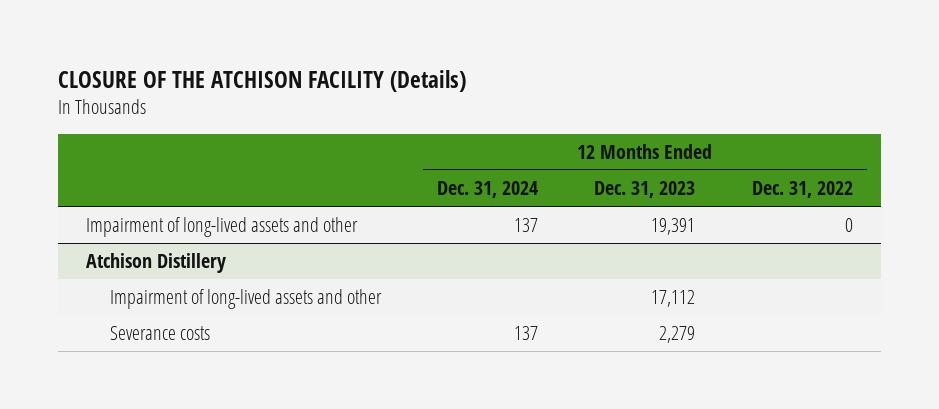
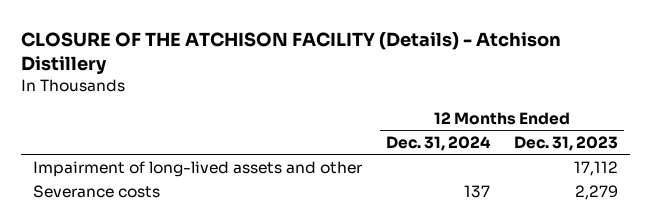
[58,70,467,93] CLOSURE OF THE ATCHISON FACILITY (Details) -> [21,31,562,74] CLOSURE OF THE ATCHISON FACILITY (Details) - Atchison Distillery
[751,180,853,198] Dec. 31, 2022 -> none
[86,216,359,237] Impairment of long-lived assets and other -> none
[86,252,227,273] Atchison Distillery -> none

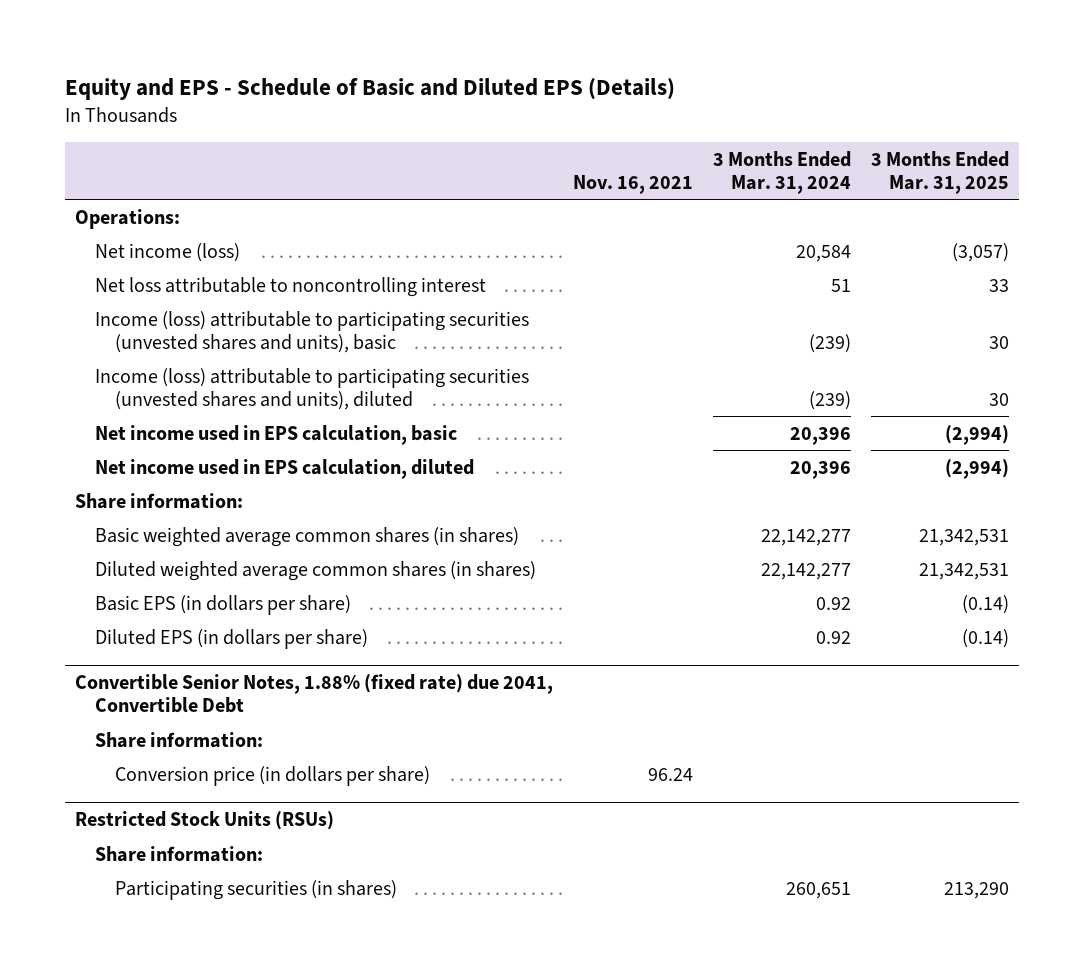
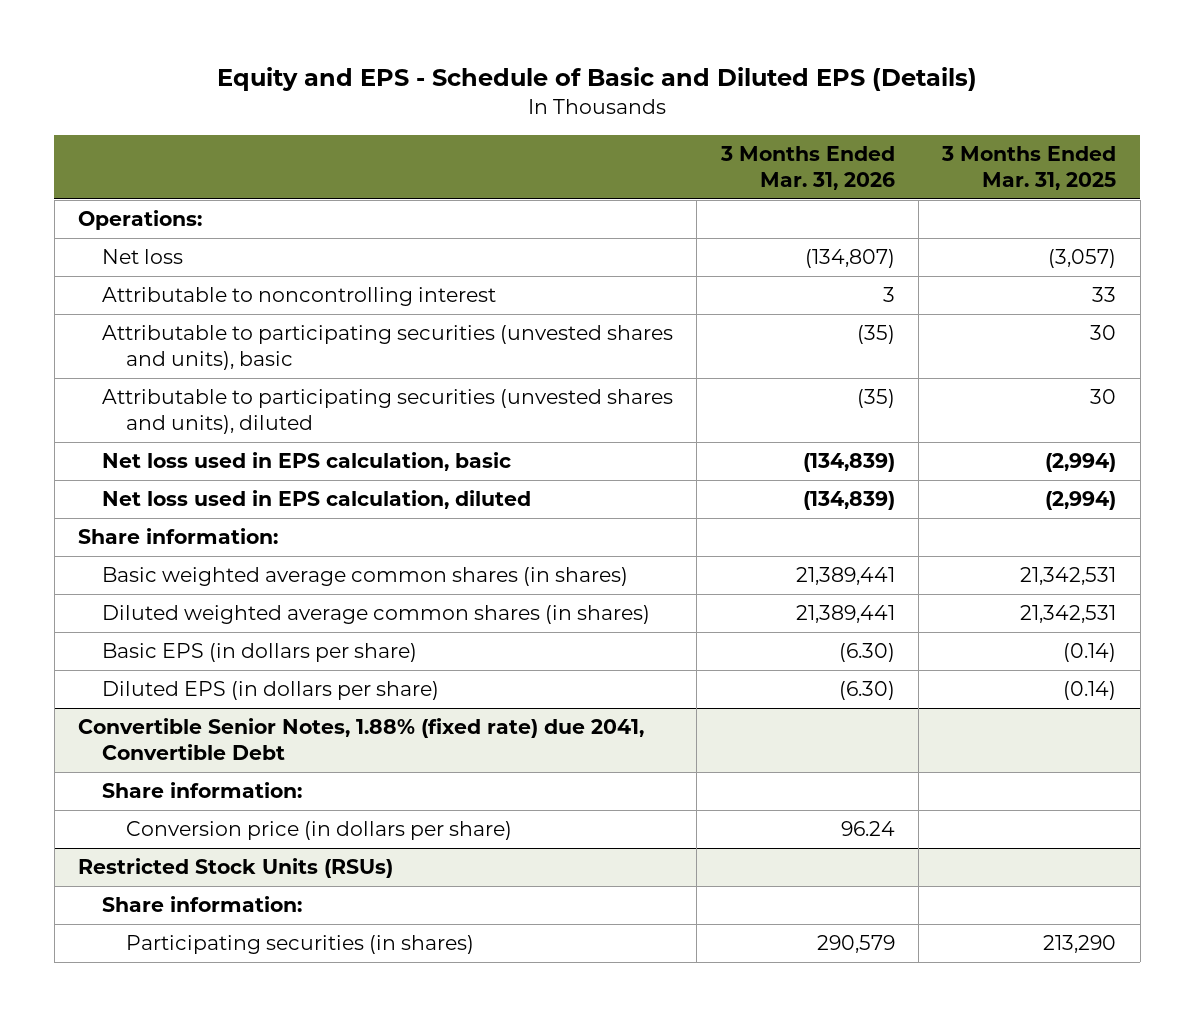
[572,174,693,194] Nov. 16, 2021 -> none
[712,150,851,194] 3 Months Ended Mar. 31, 2024 -> none
none -> [719,146,895,190] 3 Months Ended Mar. 31, 2026
[94,242,240,262] Net income (loss) -> [101,249,183,265] Net loss
[94,276,486,297] Net loss attributable to noncontrolling interest -> [101,287,496,307] Attributable to noncontrolling interest
[94,310,529,353] Income (loss) attributable to participating securities (unvested shares and units), basic -> [101,325,673,371] Attributable to participating securities (unvested shares and units), basic
[94,367,529,410] Income (loss) attributable to participating securities (unvested shares and units), diluted -> [101,389,673,435] Attributable to participating securities (unvested shares and units), diluted
[94,424,457,445] Net income used in EPS calculation, basic -> [101,452,511,472] Net loss used in EPS calculation, basic
[94,458,474,479] Net income used in EPS calculation, diluted -> [101,490,531,510] Net loss used in EPS calculation, diluted

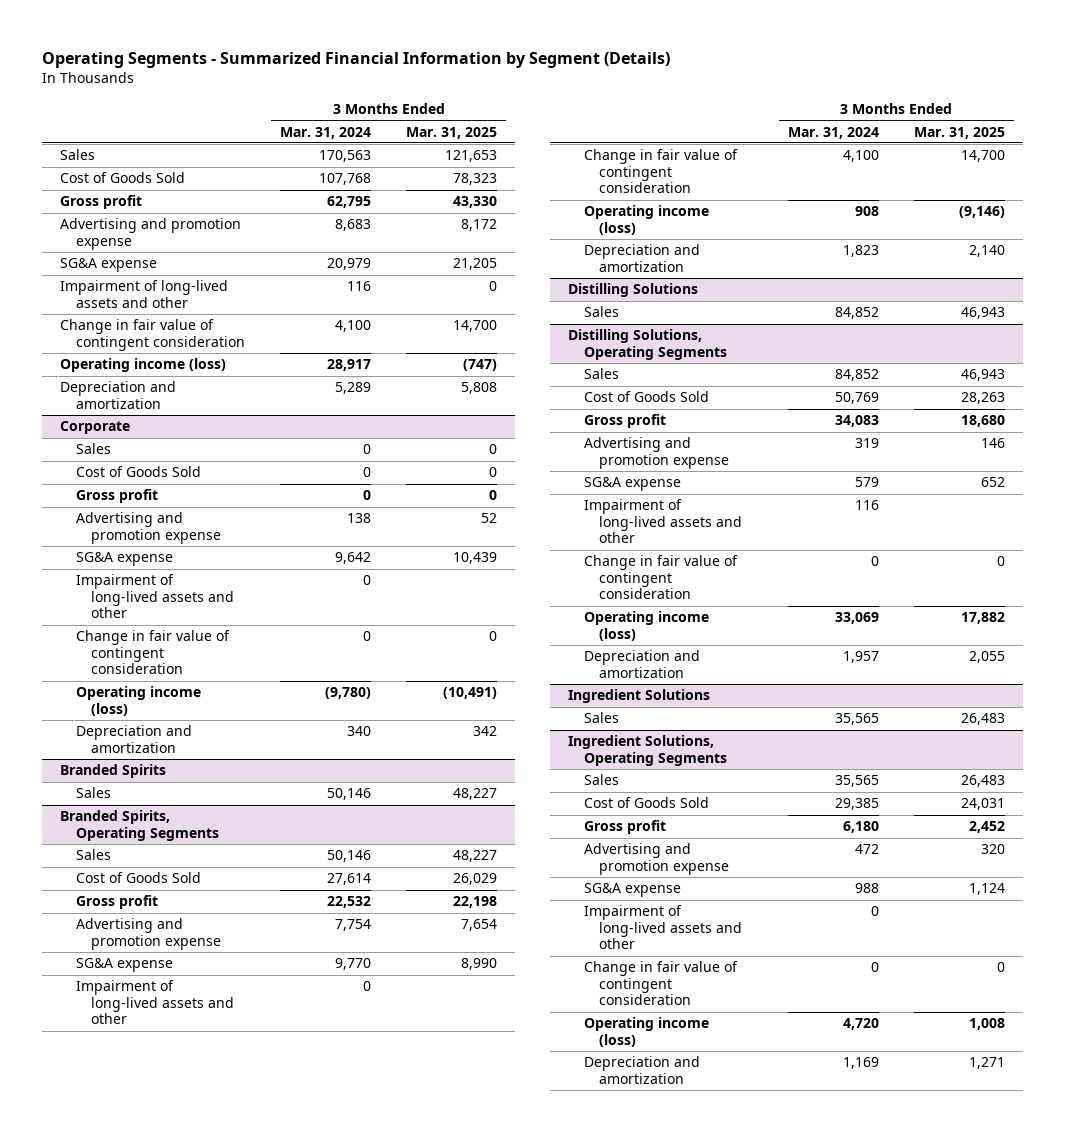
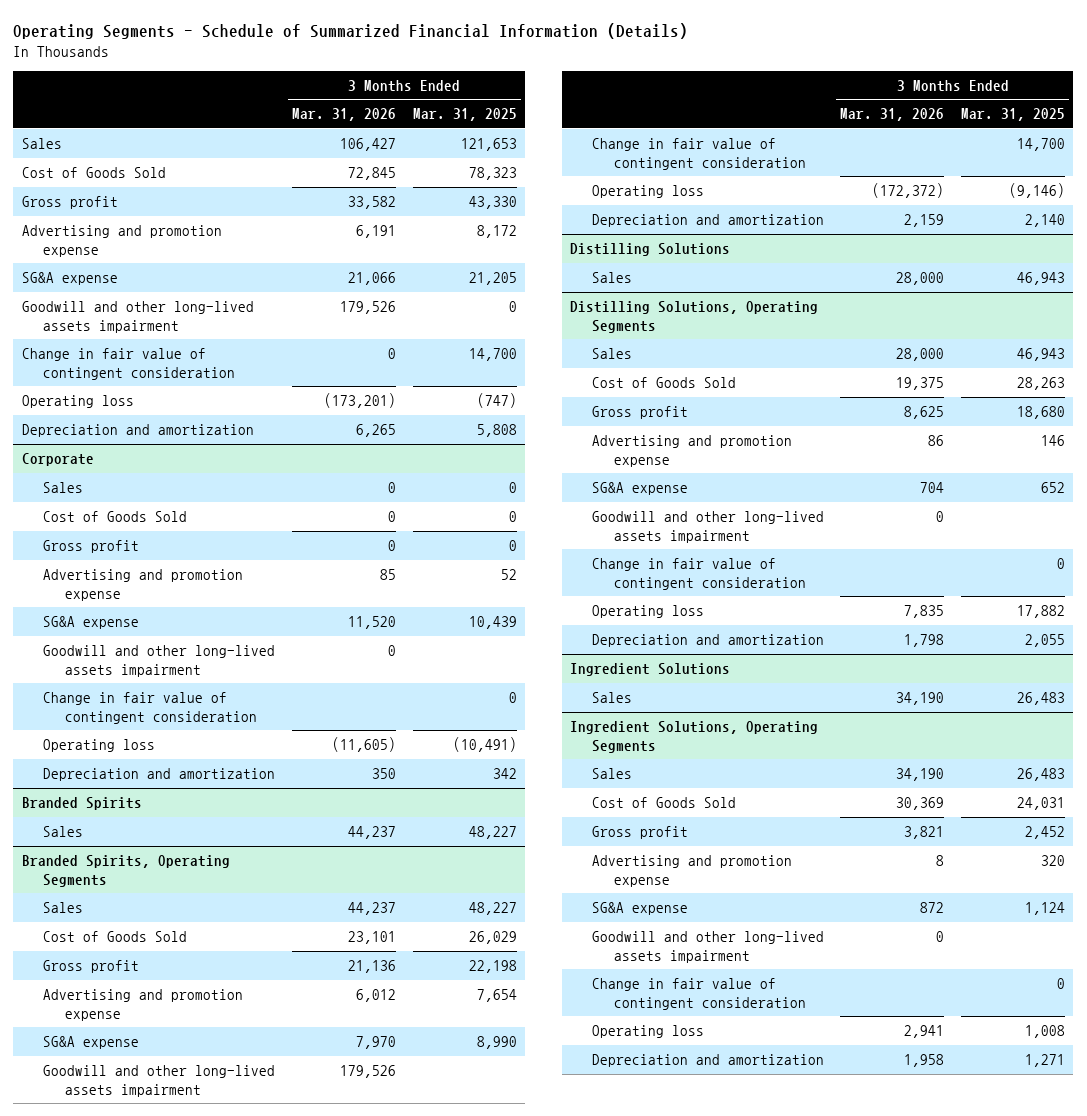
[42,52,671,69] Operating Segments - Summarized Financial Information by Segment (Details) -> [13,23,689,40] Operating Segments - Schedule of Summarized Financial Information (Details)
[279,126,371,139] Mar. 31, 2024 -> none
none -> [292,108,397,122] Mar. 31, 2026
[59,280,228,308] Impairment of long-lived assets and other -> [21,300,254,333] Goodwill and other long-lived assets impairment
[59,358,226,373] Operating income (loss) -> [21,394,134,408] Operating loss
[75,574,235,619] Impairment of long-lived assets and other -> [43,644,276,677] Goodwill and other long-lived assets impairment
[75,686,201,716] Operating income (loss) -> [43,738,156,752] Operating loss
[75,980,235,1025] Impairment of long-lived assets and other -> [43,1064,276,1097] Goodwill and other long-lived assets impairment
[583,205,709,235] Operating income (loss) -> [591,184,704,198] Operating loss
[583,499,743,544] Impairment of long-lived assets and other -> [591,510,824,543] Goodwill and other long-lived assets impairment
[583,611,709,641] Operating income (loss) -> [591,604,704,618] Operating loss
[583,905,743,950] Impairment of long-lived assets and other -> [591,930,824,963] Goodwill and other long-lived assets impairment
[583,1017,709,1047] Operating income (loss) -> [591,1024,704,1038] Operating loss

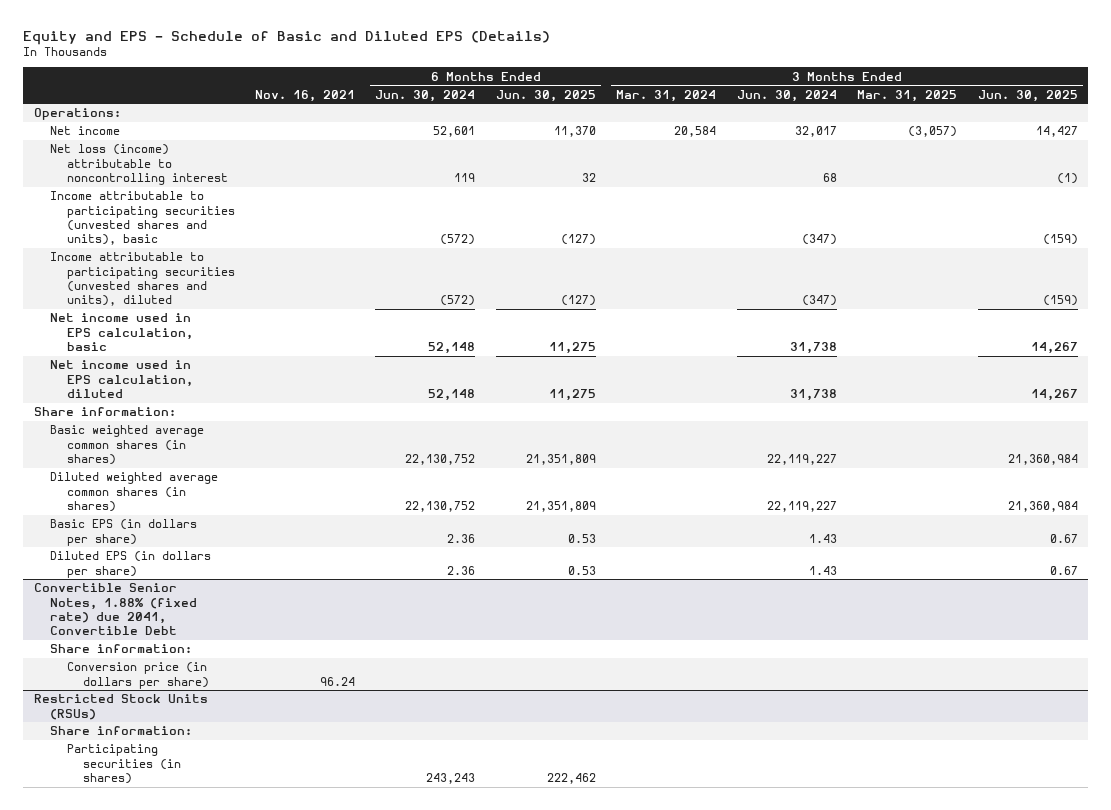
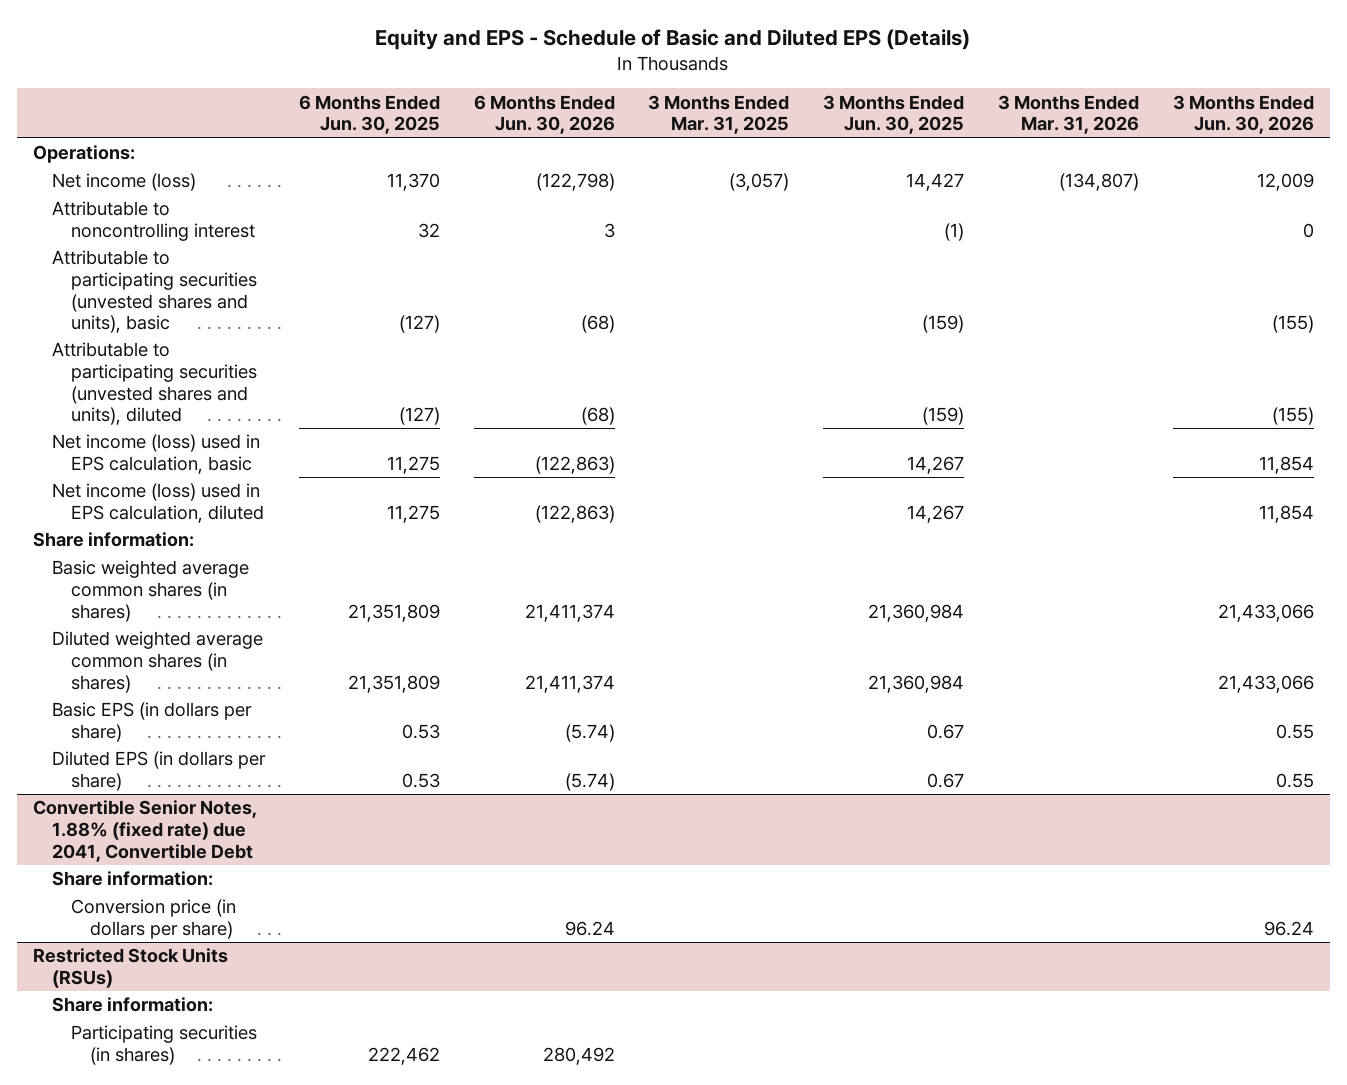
[254,89,355,102] Nov. 16, 2021 -> none
[375,89,476,102] Jun. 30, 2024 -> none
[616,89,717,102] Mar. 31, 2024 -> none
[736,89,837,102] Jun. 30, 2024 -> none
none -> [473,94,615,135] 6 Months Ended Jun. 30, 2026
none -> [997,94,1139,135] 3 Months Ended Mar. 31, 2026
none -> [1172,94,1314,135] 3 Months Ended Jun. 30, 2026
[50,126,121,136] Net income -> [52,173,197,192] Net income (loss)
[50,144,228,186] Net loss (income) attributable to noncontrolling interest -> [52,201,255,241] Attributable to noncontrolling interest
[50,191,235,246] Income attributable to participating securities (unvested shares and units), basic -> [52,250,257,334] Attributable to participating securities (unvested shares and units), basic
[50,252,235,307] Income attributable to participating securities (unvested shares and units), diluted -> [52,342,257,426] Attributable to participating securities (unvested shares and units), diluted
[50,313,193,352] Net income used in EPS calculation, basic -> [52,434,261,474] Net income (loss) used in EPS calculation, basic
[50,360,193,399] Net income used in EPS calculation, diluted -> [52,483,264,523] Net income (loss) used in EPS calculation, diluted

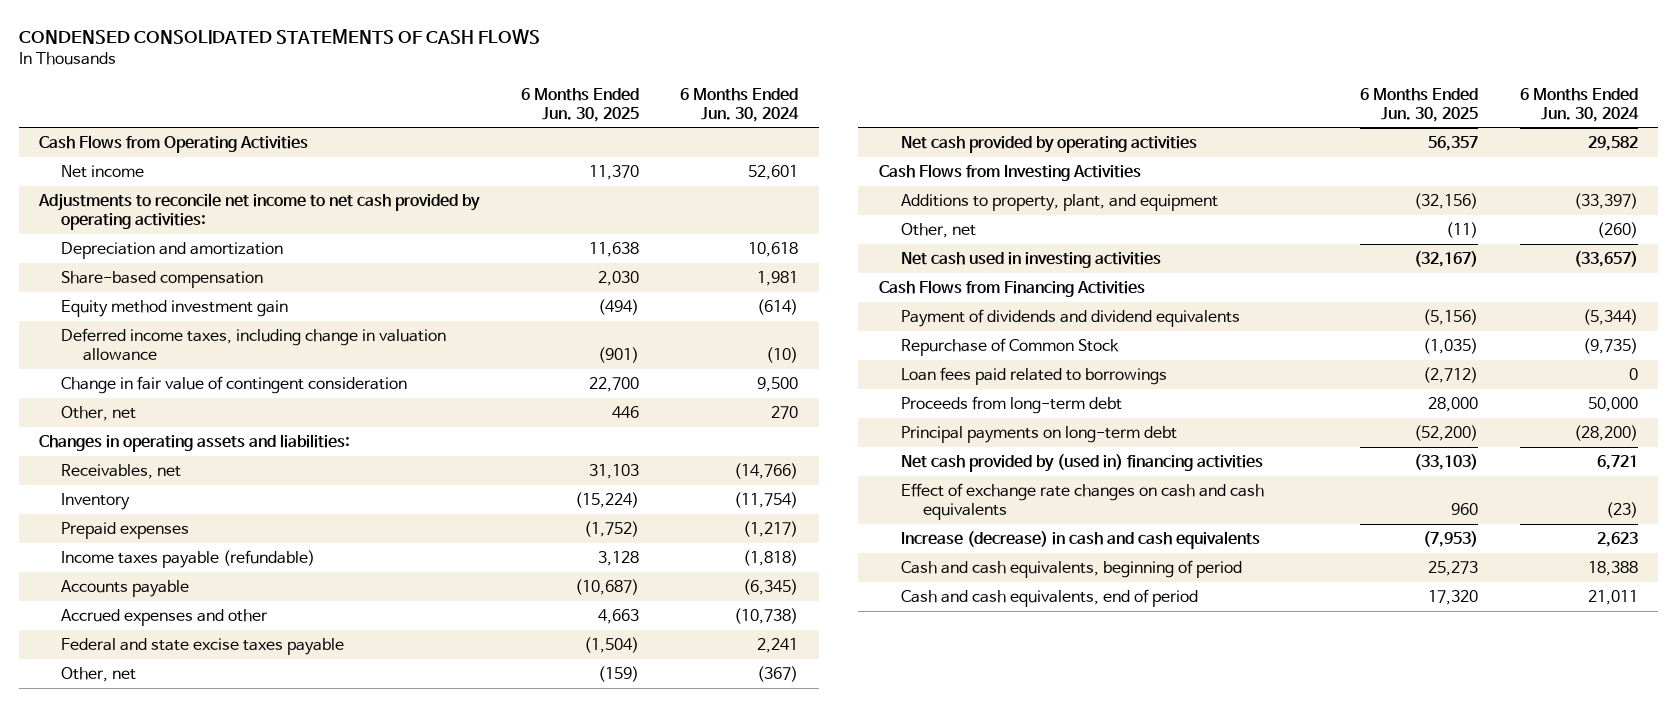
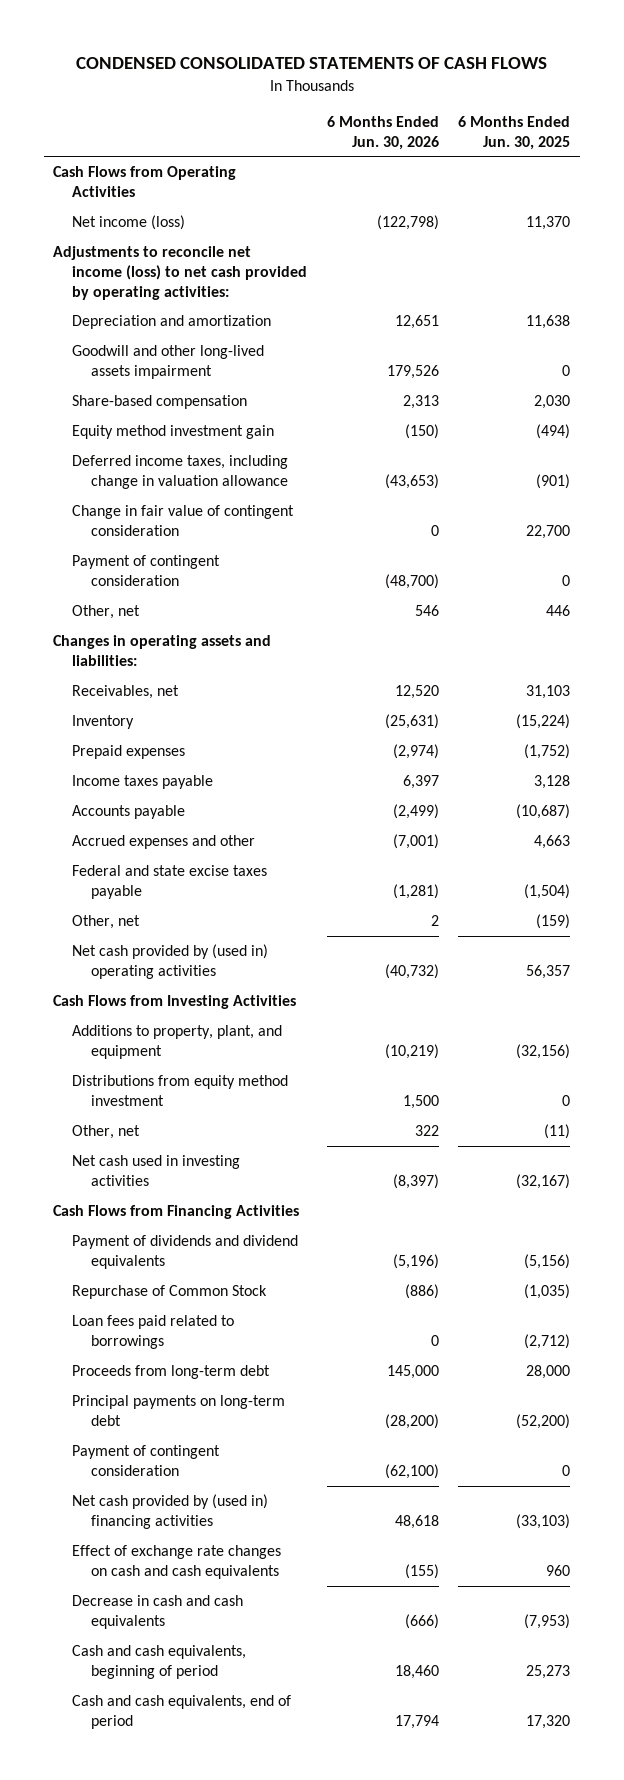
[680,87,800,122] 6 Months Ended Jun. 30, 2024 -> none
none -> [326,116,439,150] 6 Months Ended Jun. 30, 2026
[61,164,145,178] Net income -> [72,215,186,231] Net income (loss)
[38,192,481,231] Adjustments to reconcile net income to net cash provided by operating activities: -> [53,246,308,300] Adjustments to reconcile net income (loss) to net cash provided by operating activities:
none -> [72,345,265,379] Goodwill and other long-lived assets impairment
none -> [72,555,221,586] Payment of contingent consideration
[61,549,316,568] Income taxes payable (refundable) -> [72,775,214,790] Income taxes payable
[900,135,1197,153] Net cash provided by operating activities -> [72,944,269,979] Net cash provided by (used in) operating activities
none -> [72,1075,289,1106] Distributions from equity method investment
none -> [72,1445,221,1476] Payment of contingent consideration
[900,530,1260,549] Increase (decrease) in cash and cash equivalents -> [72,1595,244,1629] Decrease in cash and cash equivalents

